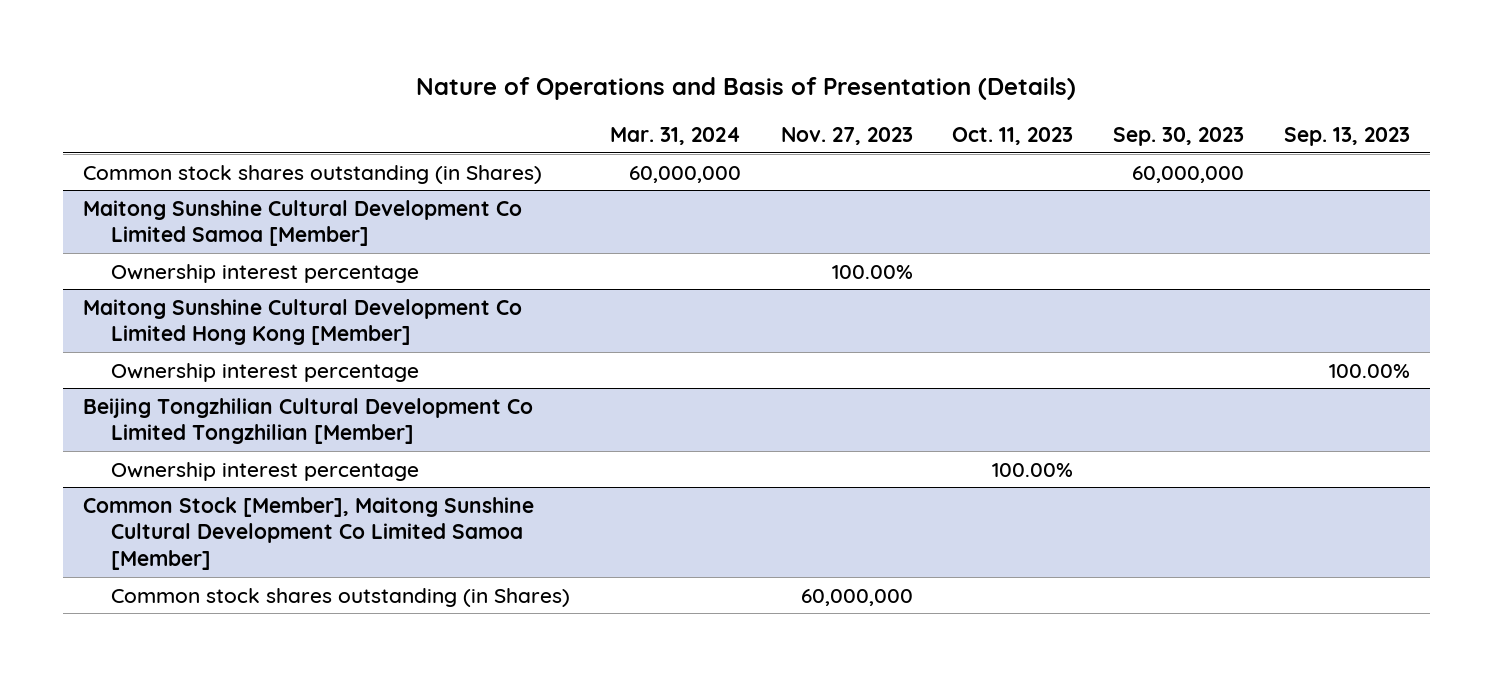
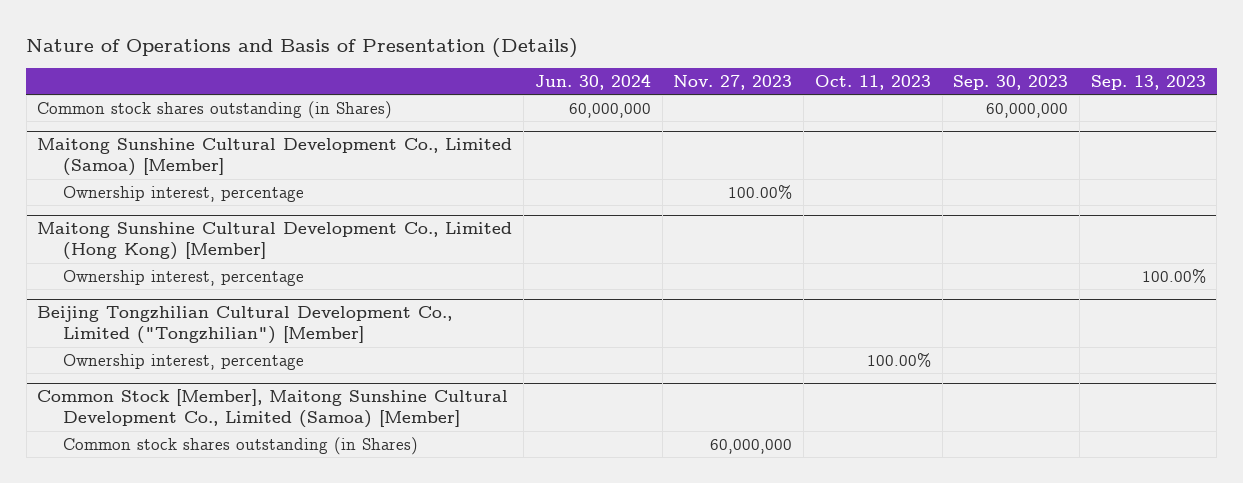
[609,126,741,145] Mar. 31, 2024 -> none
none -> [534,73,651,90] Jun. 30, 2024
[82,199,522,247] Maitong Sunshine Cultural Development Co Limited Samoa [Member] -> [37,138,513,177] Maitong Sunshine Cultural Development Co., Limited (Samoa) [Member]
[111,263,420,283] Ownership interest percentage -> [62,185,304,202] Ownership interest, percentage
[82,298,522,346] Maitong Sunshine Cultural Development Co Limited Hong Kong [Member] -> [37,222,513,261] Maitong Sunshine Cultural Development Co., Limited (Hong Kong) [Member]
[111,362,420,382] Ownership interest percentage -> [62,269,304,286] Ownership interest, percentage
[82,397,533,445] Beijing Tongzhilian Cultural Development Co Limited Tongzhilian [Member] -> [37,306,453,345] Beijing Tongzhilian Cultural Development Co., Limited ("Tongzhilian") [Member]
[111,461,420,481] Ownership interest percentage -> [62,353,304,370] Ownership interest, percentage
[82,496,534,570] Common Stock [Member], Maitong Sunshine Cultural Development Co Limited Samoa [Member] -> [37,389,509,429] Common Stock [Member], Maitong Sunshine Cultural Development Co., Limited (Samoa) [Member]

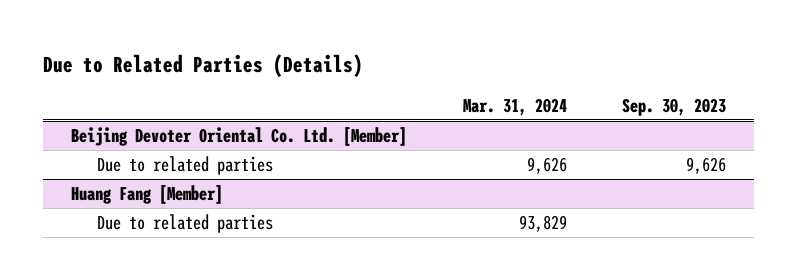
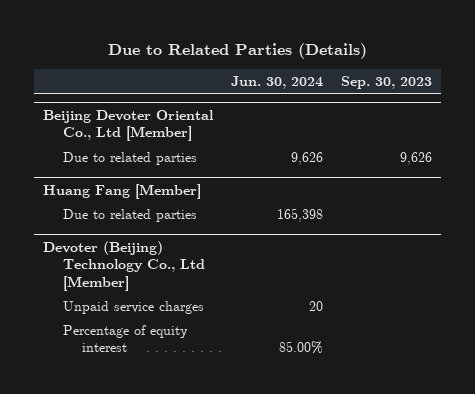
[462,97,567,116] Mar. 31, 2024 -> none
none -> [231,75,324,89] Jun. 30, 2024
[71,126,408,146] Beijing Devoter Oriental Co. Ltd. [Member] -> [43,109,215,142] Beijing Devoter Oriental Co., Ltd [Member]
none -> [43,240,205,291] Devoter (Beijing) Technology Co., Ltd [Member]
none -> [62,300,204,314] Unpaid service charges
none -> [62,324,188,353] Percentage of equity interest

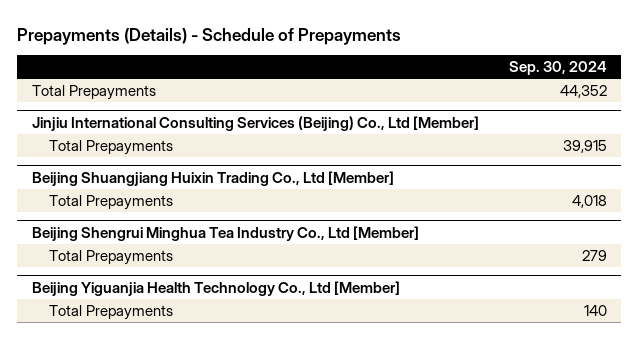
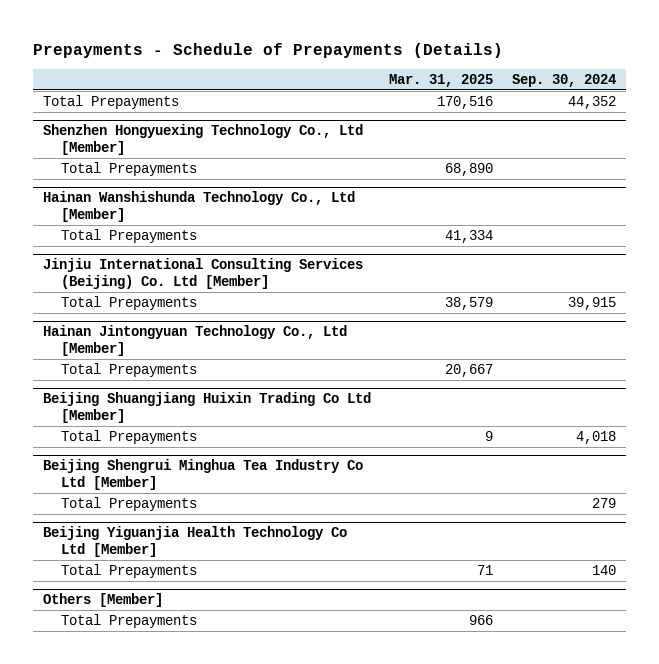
[17,27,402,45] Prepayments (Details) - Schedule of Prepayments -> [33,42,504,58] Prepayments - Schedule of Prepayments (Details)
none -> [389,73,494,87] Mar. 31, 2025
none -> [42,124,363,155] Shenzhen Hongyuexing Technology Co., Ltd [Member]
none -> [60,162,197,177] Total Prepayments
none -> [42,191,355,222] Hainan Wanshishunda Technology Co., Ltd [Member]
none -> [60,229,197,244] Total Prepayments
[32,115,480,131] Jinjiu International Consulting Services (Beijing) Co., Ltd [Member] -> [42,258,363,289] Jinjiu International Consulting Services (Beijing) Co. Ltd [Member]
none -> [42,325,347,356] Hainan Jintongyuan Technology Co., Ltd [Member]
none -> [60,363,197,378] Total Prepayments
[32,170,395,186] Beijing Shuangjiang Huixin Trading Co., Ltd [Member] -> [42,392,371,423] Beijing Shuangjiang Huixin Trading Co Ltd [Member]
[32,225,420,241] Beijing Shengrui Minghua Tea Industry Co., Ltd [Member] -> [42,459,363,490] Beijing Shengrui Minghua Tea Industry Co Ltd [Member]
[32,280,401,296] Beijing Yiguanjia Health Technology Co., Ltd [Member] -> [42,526,347,557] Beijing Yiguanjia Health Technology Co Ltd [Member]
none -> [42,593,163,608] Others [Member]
none -> [60,614,197,629] Total Prepayments

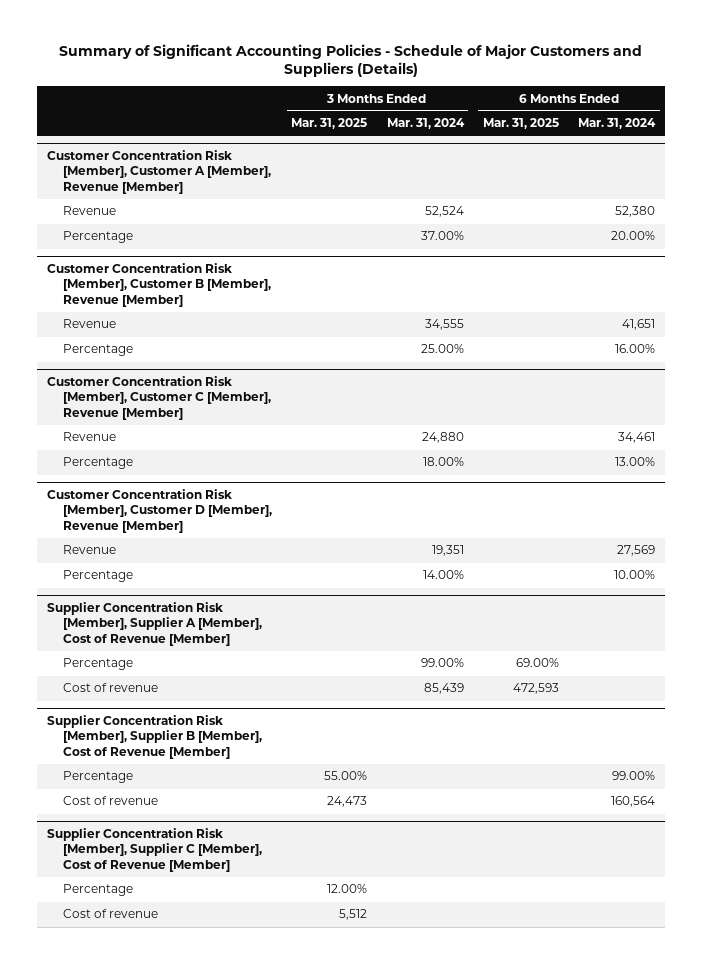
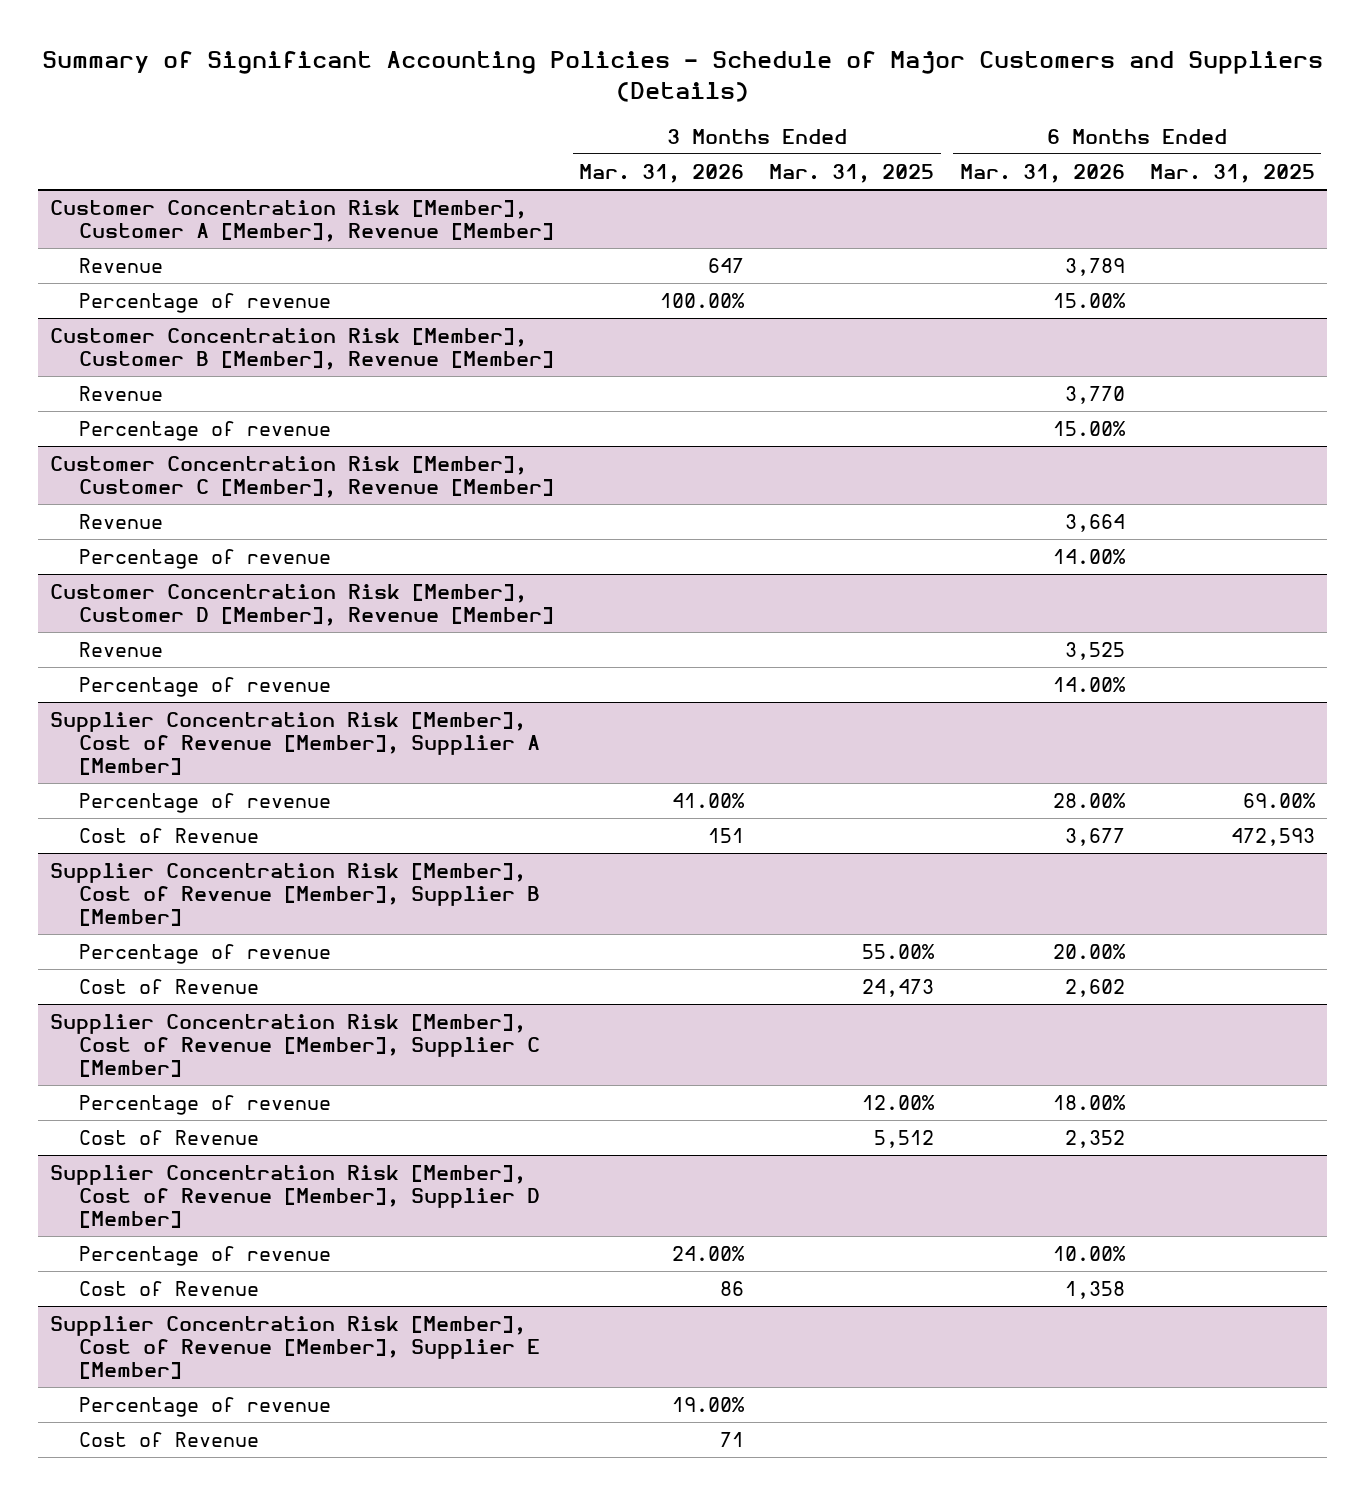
[386,118,465,130] Mar. 31, 2024 -> none
[578,118,657,130] Mar. 31, 2024 -> none
none -> [579,163,745,183] Mar. 31, 2026
none -> [959,163,1125,183] Mar. 31, 2026
[63,231,134,244] Percentage -> [78,293,331,314] Percentage of revenue
[63,344,134,357] Percentage -> [78,421,331,442] Percentage of revenue
[63,457,134,470] Percentage -> [78,549,331,570] Percentage of revenue
[63,570,134,583] Percentage -> [78,677,331,698] Percentage of revenue
[46,602,263,646] Supplier Concentration Risk [Member], Supplier A [Member], Cost of Revenue [Member] -> [50,712,540,776] Supplier Concentration Risk [Member], Cost of Revenue [Member], Supplier A [Member]
[63,658,134,671] Percentage -> [78,793,331,814] Percentage of revenue
[63,683,159,693] Cost of revenue -> [78,828,259,844] Cost of Revenue
[46,715,263,759] Supplier Concentration Risk [Member], Supplier B [Member], Cost of Revenue [Member] -> [50,863,540,927] Supplier Concentration Risk [Member], Cost of Revenue [Member], Supplier B [Member]
[63,771,134,784] Percentage -> [78,944,331,965] Percentage of revenue
[63,796,159,806] Cost of revenue -> [78,979,259,995] Cost of Revenue
[46,828,263,872] Supplier Concentration Risk [Member], Supplier C [Member], Cost of Revenue [Member] -> [50,1014,540,1078] Supplier Concentration Risk [Member], Cost of Revenue [Member], Supplier C [Member]
[63,884,134,897] Percentage -> [78,1095,331,1116] Percentage of revenue
[63,909,159,919] Cost of revenue -> [78,1130,259,1146] Cost of Revenue
none -> [50,1165,540,1229] Supplier Concentration Risk [Member], Cost of Revenue [Member], Supplier D [Member]
none -> [78,1246,331,1267] Percentage of revenue
none -> [78,1281,259,1297] Cost of Revenue
none -> [50,1316,540,1380] Supplier Concentration Risk [Member], Cost of Revenue [Member], Supplier E [Member]
none -> [78,1397,331,1418] Percentage of revenue
none -> [78,1432,259,1448] Cost of Revenue

